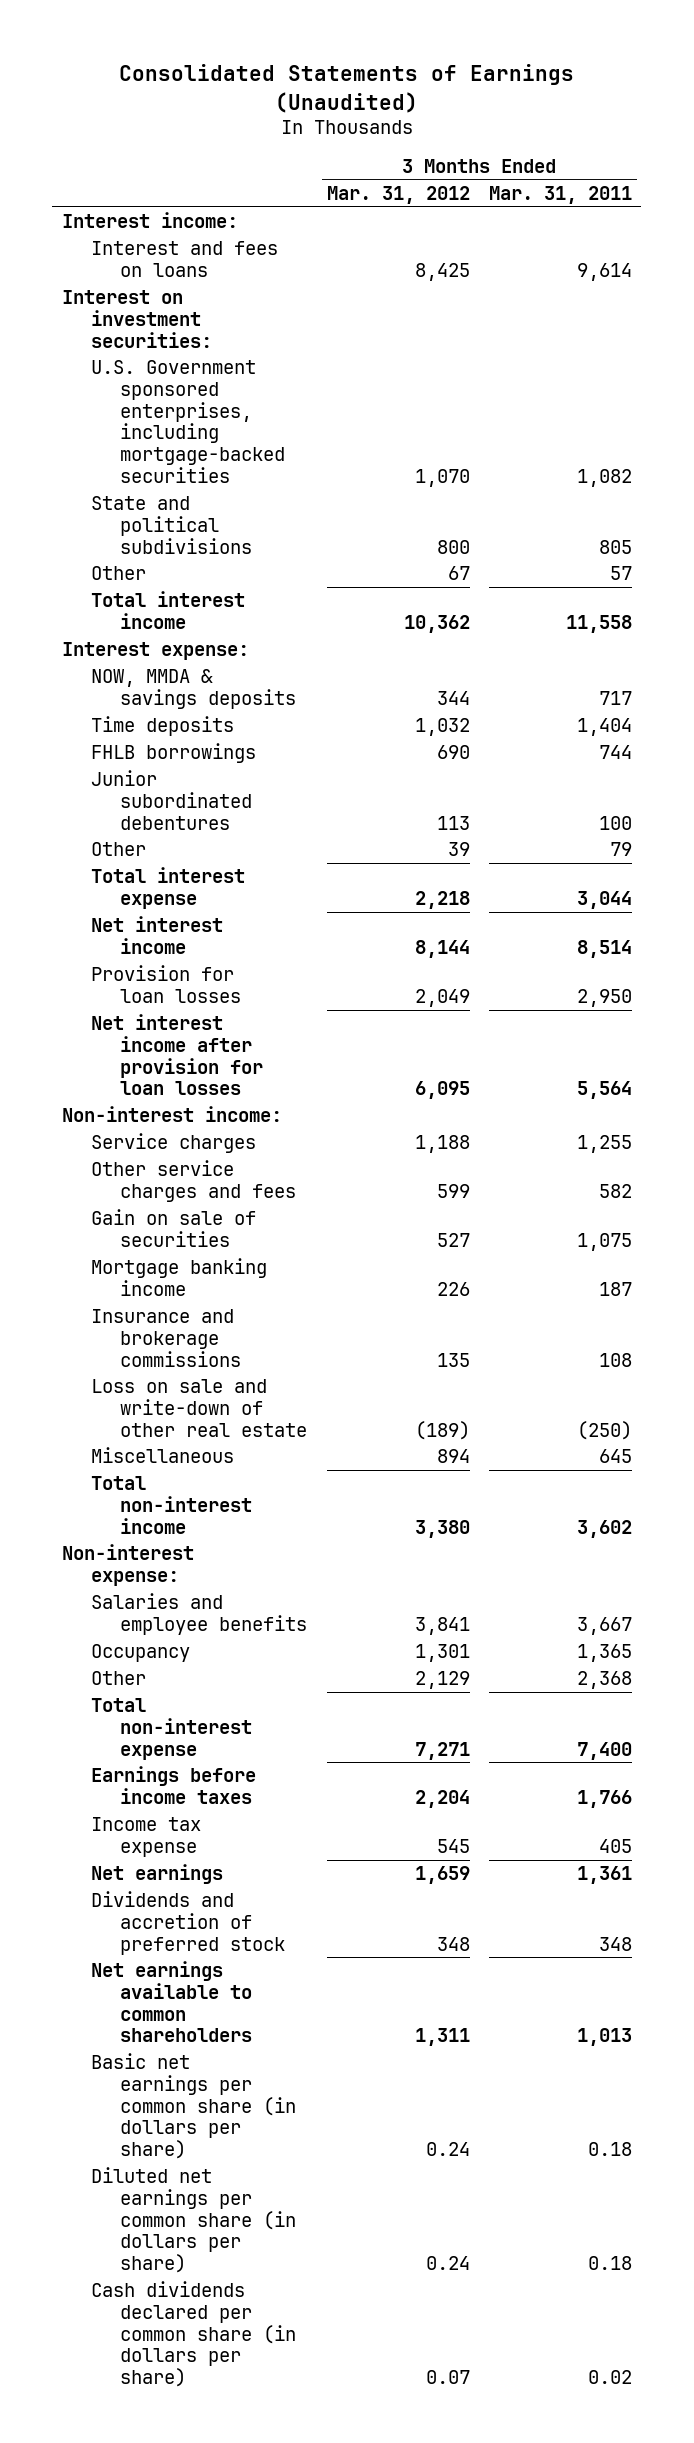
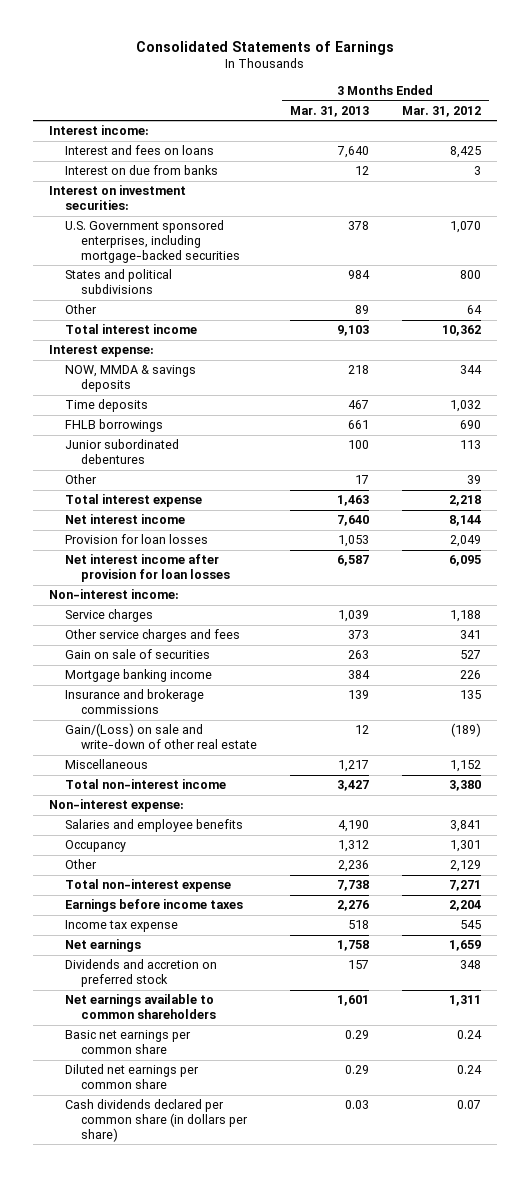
[118,63,574,113] Consolidated Statements of Earnings (Unaudited) -> [135,40,394,55] Consolidated Statements of Earnings
[488,185,632,204] Mar. 31, 2011 -> none
none -> [289,105,369,117] Mar. 31, 2013
none -> [65,165,219,176] Interest on due from banks
[91,496,253,554] State and political subdivisions -> [65,269,173,295] States and political subdivisions
[447,566,470,581] 67 -> [466,305,482,315] 64
[436,1183,470,1198] 599 -> [459,630,481,640] 341
[91,1379,308,1437] Loss on sale and write-down of other real estate -> [65,723,258,750] Gain/(Loss) on sale and write-down of other real estate
[436,1449,470,1464] 894 -> [449,760,481,773] 1,152
[91,1891,286,1955] Dividends and accretion of preferred stock -> [65,959,218,988] Dividends and accretion on preferred stock
[91,2053,297,2160] Basic net earnings per common share (in dollars per share) -> [65,1030,192,1055] Basic net earnings per common share
[91,2167,297,2274] Diluted net earnings per common share (in dollars per share) -> [65,1064,200,1090] Diluted net earnings per common share

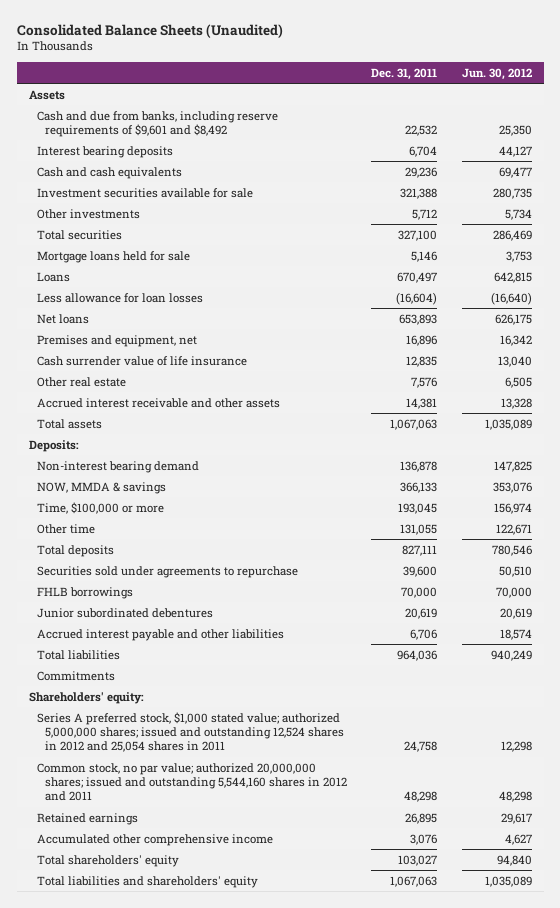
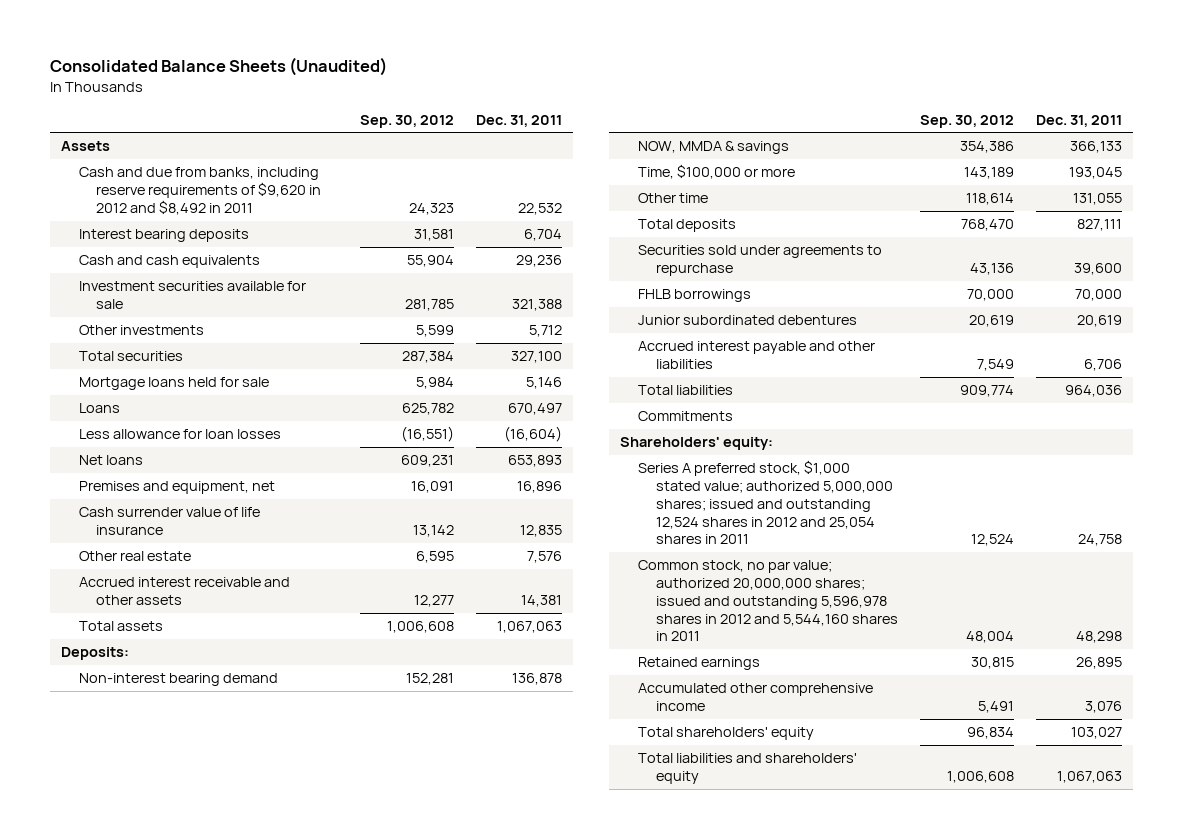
[461,67,532,80] Jun. 30, 2012 -> none
none -> [360,114,455,128] Sep. 30, 2012
[36,110,278,137] Cash and due from banks, including reserve requirements of $9,601 and $8,492 -> [78,167,322,215] Cash and due from banks, including reserve requirements of $9,620 in 2012 and $8,492 in 2011
[36,762,348,802] Common stock, no par value; authorized 20,000,000 shares; issued and outstanding 5,544,160 shares in 2012 and 2011 -> [638,560,899,642] Common stock, no par value; authorized 20,000,000 shares; issued and outstanding 5,596,978 shares in 2012 and 5,544,160 shares in 2011

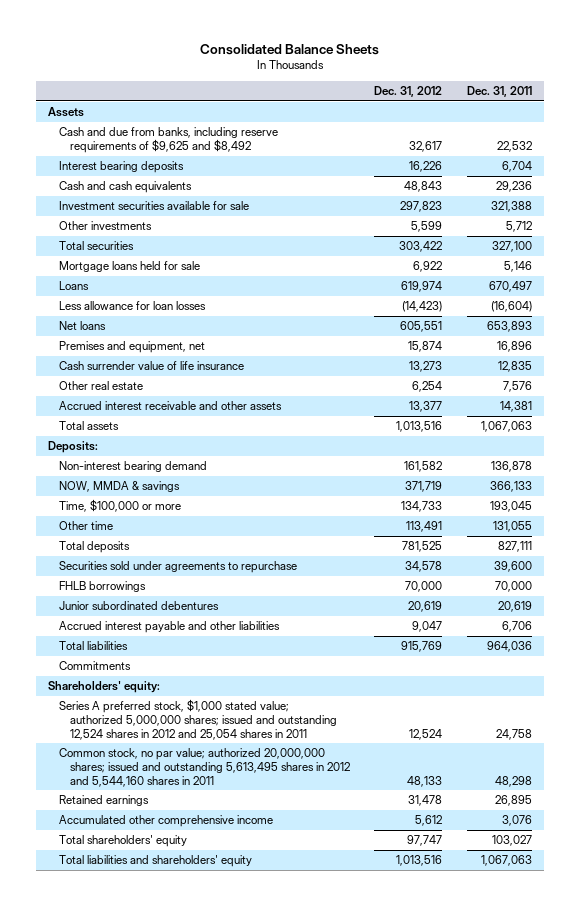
[49,57,387,77] Consolidated Balance Sheets (Unaudited) -> [199,43,379,55] Consolidated Balance Sheets
[360,114,455,128] Sep. 30, 2012 -> none
none -> [374,85,443,97] Dec. 31, 2012
[78,167,322,215] Cash and due from banks, including reserve requirements of $9,620 in 2012 and $8,492 in 2011 -> [58,127,278,153] Cash and due from banks, including reserve requirements of $9,625 and $8,492
[638,560,899,642] Common stock, no par value; authorized 20,000,000 shares; issued and outstanding 5,596,978 shares in 2012 and 5,544,160 shares in 2011 -> [58,748,350,787] Common stock, no par value; authorized 20,000,000 shares; issued and outstanding 5,613,495 shares in 2012 and 5,544,160 shares in 2011

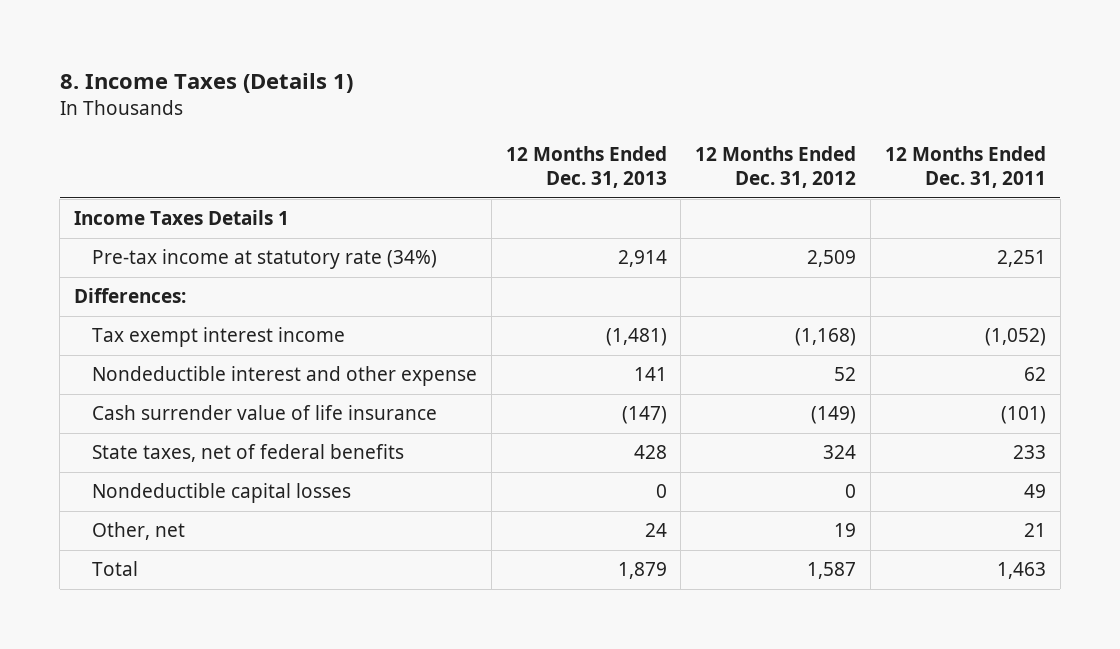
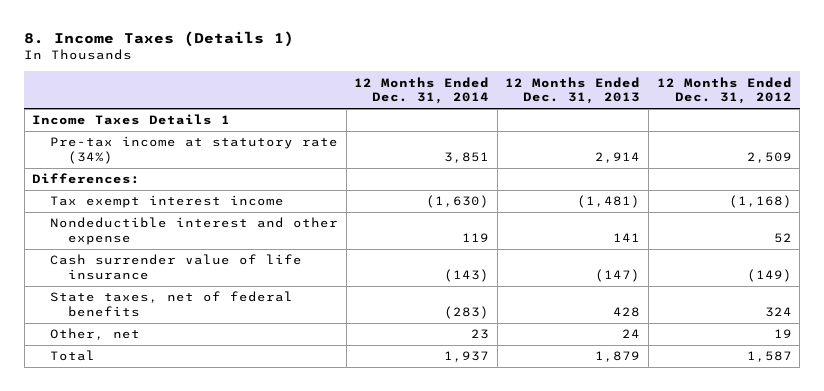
[884,145,1046,189] 12 Months Ended Dec. 31, 2011 -> none
none -> [354,76,490,105] 12 Months Ended Dec. 31, 2014
[91,483,351,504] Nondeductible capital losses -> none

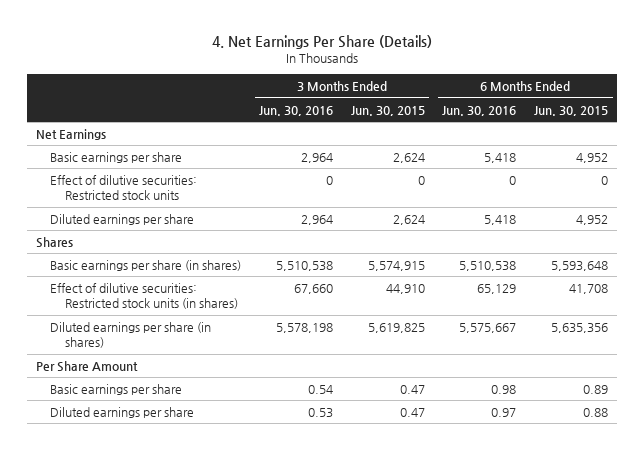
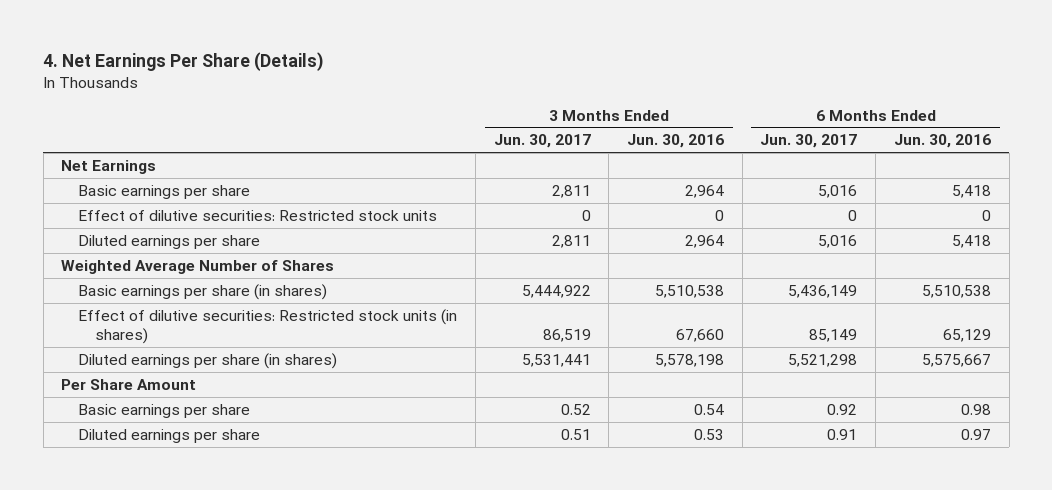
[350,105,425,116] Jun. 30, 2015 -> none
[534,105,609,116] Jun. 30, 2015 -> none
none -> [493,134,591,149] Jun. 30, 2017
none -> [760,134,858,149] Jun. 30, 2017
[35,236,73,248] Shares -> [61,259,335,274] Weighted Average Number of Shares

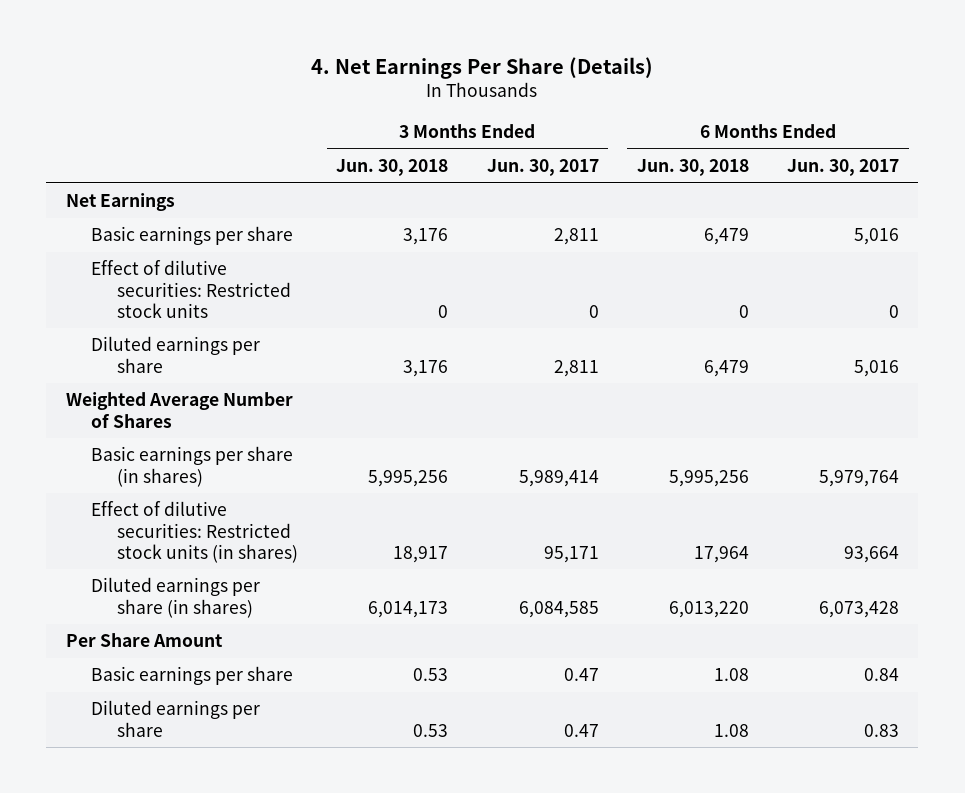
[627,134,725,149] Jun. 30, 2016 -> none
[893,134,991,149] Jun. 30, 2016 -> none
none -> [336,159,449,177] Jun. 30, 2018
none -> [636,159,749,177] Jun. 30, 2018
[521,284,591,298] 5,444,922 -> [518,469,599,487] 5,989,414
[788,284,858,298] 5,436,149 -> [819,469,900,487] 5,979,764
[542,329,591,343] 86,519 -> [543,545,599,563] 95,171
[809,329,858,343] 85,149 -> [844,545,900,563] 93,664
[521,353,591,367] 5,531,441 -> [518,600,599,618] 6,084,585
[788,353,858,367] 5,521,298 -> [819,600,900,618] 6,073,428
[560,403,591,415] 0.52 -> [563,668,599,682] 0.47
[827,403,858,415] 0.92 -> [864,668,900,682] 0.84
[560,428,591,440] 0.51 -> [563,723,599,737] 0.47
[827,428,858,440] 0.91 -> [864,723,900,737] 0.83

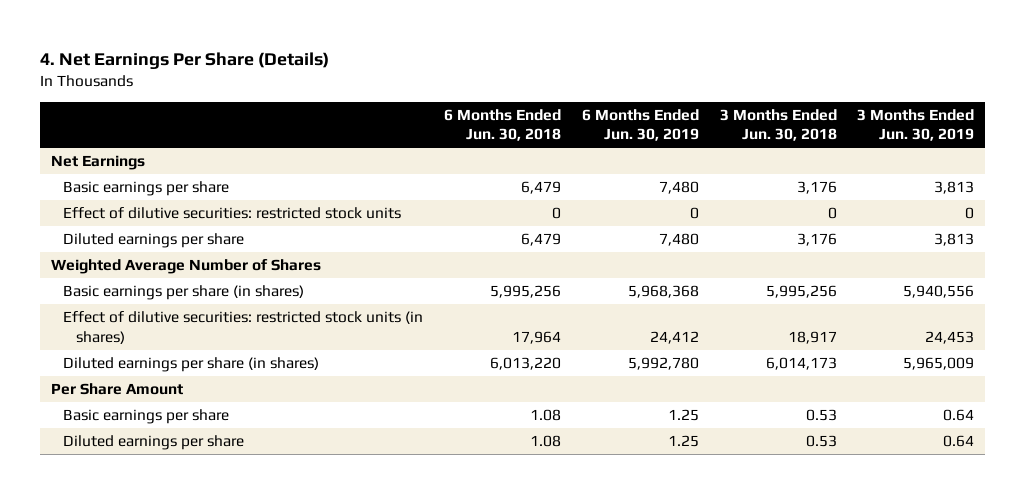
[486,159,599,177] Jun. 30, 2017 -> none
[787,159,900,177] Jun. 30, 2017 -> none
none -> [581,108,699,142] 6 Months Ended Jun. 30, 2019
none -> [857,108,975,142] 3 Months Ended Jun. 30, 2019
[91,260,291,318] Effect of dilutive securities: Restricted stock units -> [63,207,402,220] Effect of dilutive securities: restricted stock units
[91,501,298,563] Effect of dilutive securities: Restricted stock units (in shares) -> [63,311,424,344] Effect of dilutive securities: restricted stock units (in shares)

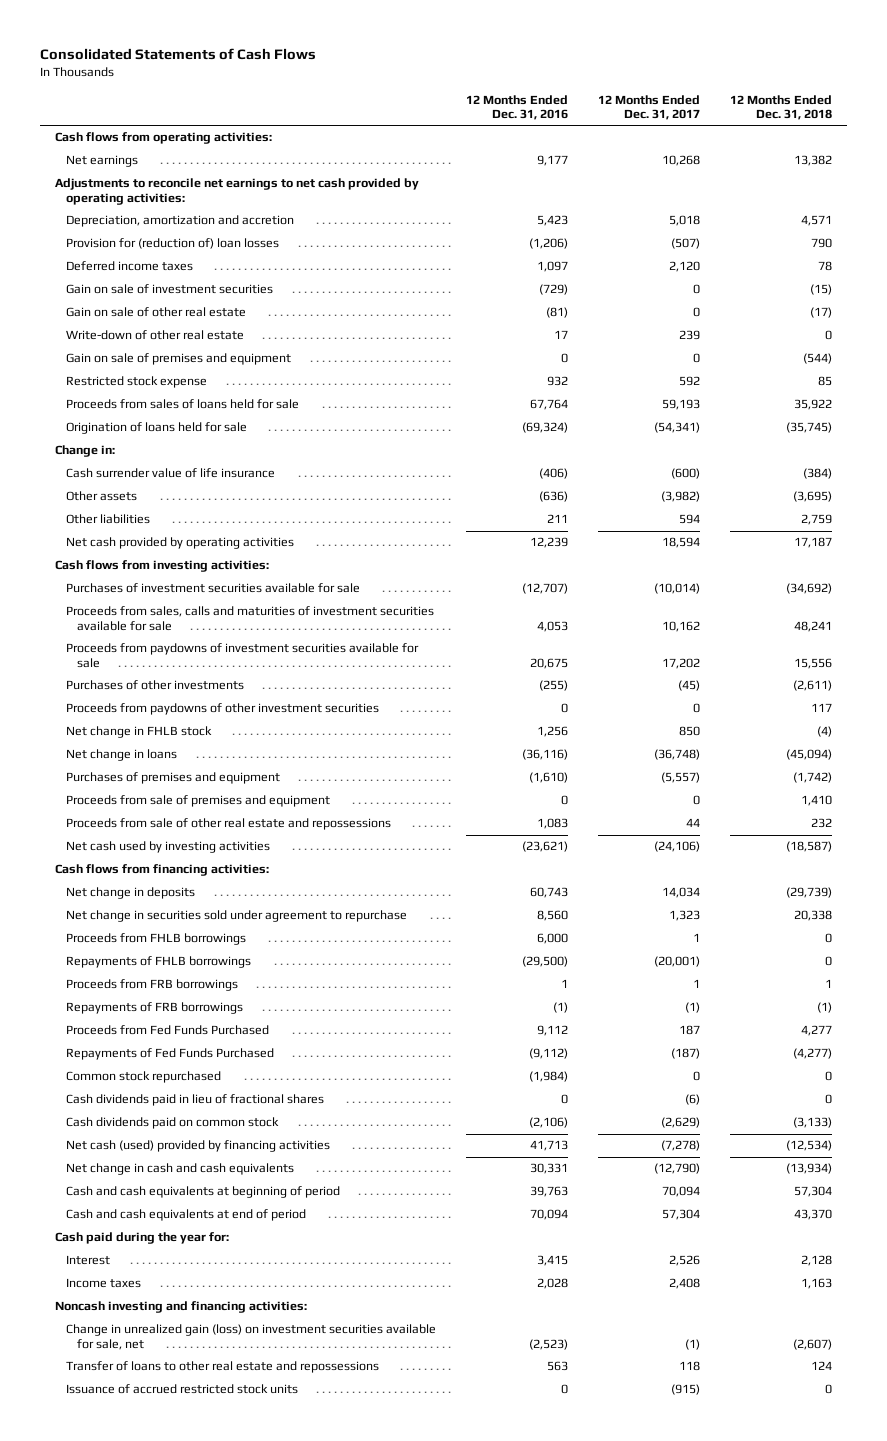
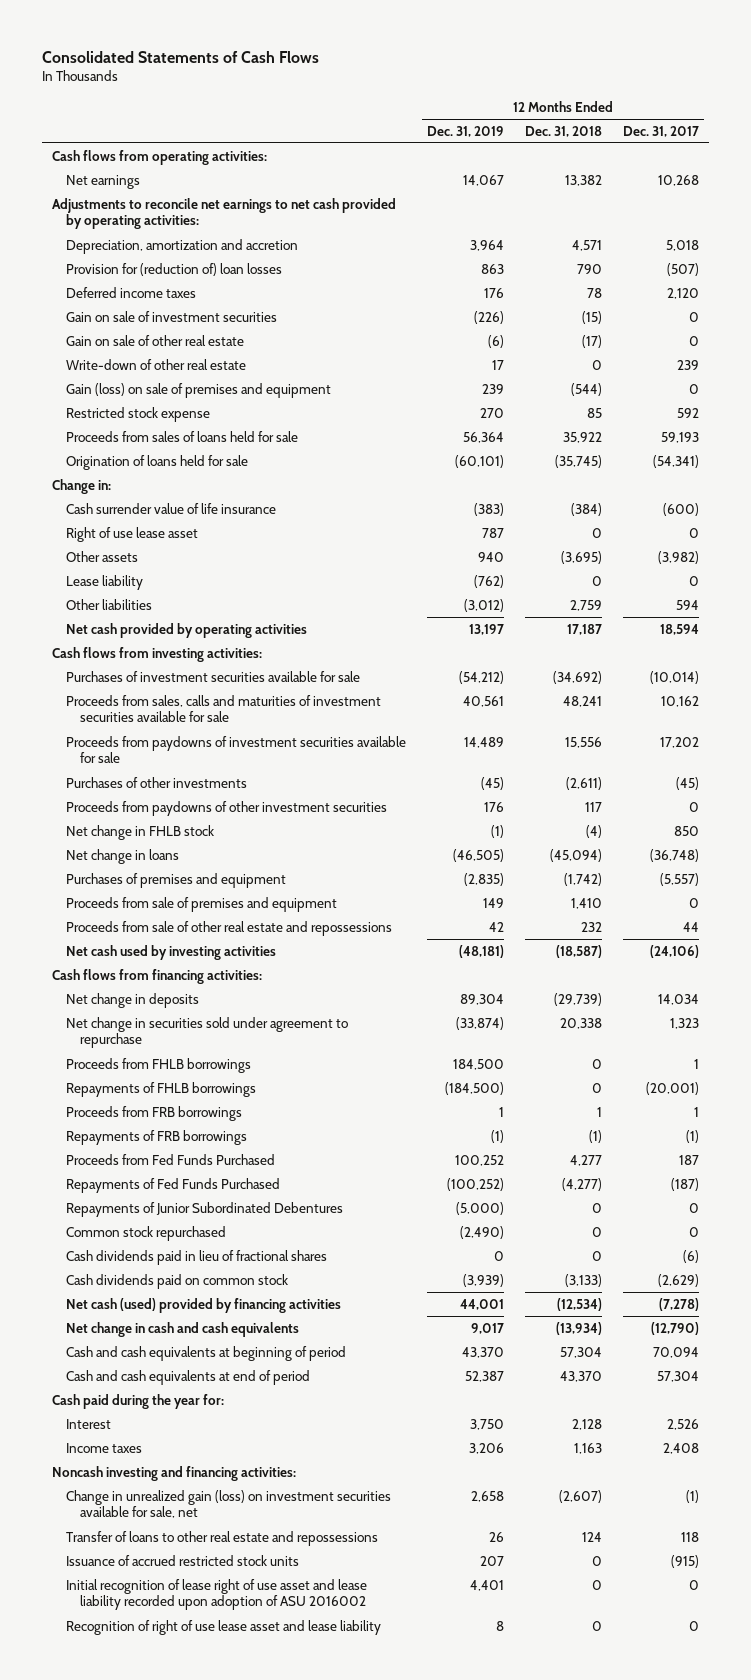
[465,94,568,120] 12 Months Ended Dec. 31, 2016 -> none
none -> [427,125,505,137] Dec. 31, 2019
[65,353,291,366] Gain on sale of premises and equipment -> [66,382,332,398] Gain (loss) on sale of premises and equipment
none -> [66,526,199,542] Right of use lease asset
none -> [66,574,144,590] Lease liability
none -> [66,1201,344,1217] Repayments of Junior Subordinated Debentures
none -> [66,1578,368,1611] Initial recognition of lease right of use asset and lease liability recorded upon adoption of ASU 2016002
none -> [66,1619,382,1635] Recognition of right of use lease asset and lease liability

